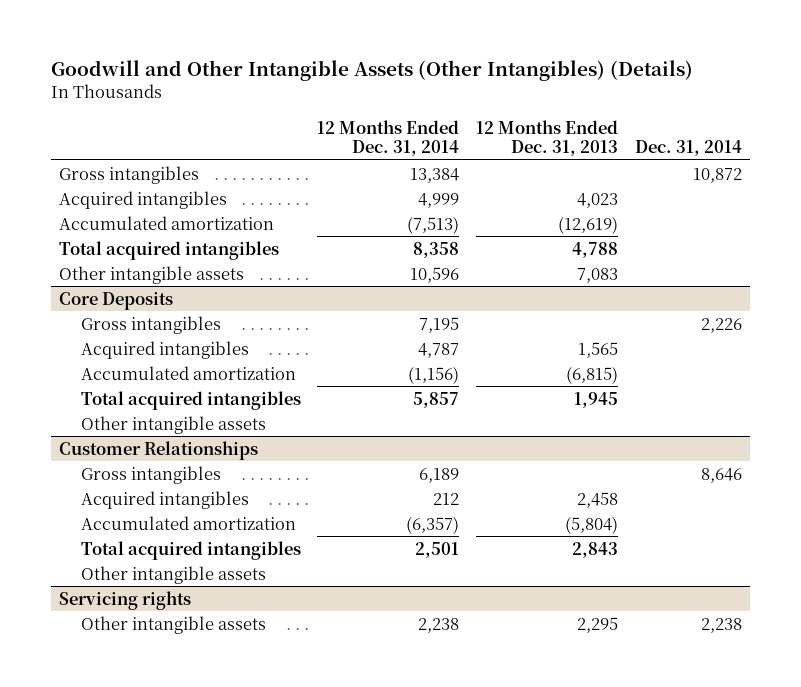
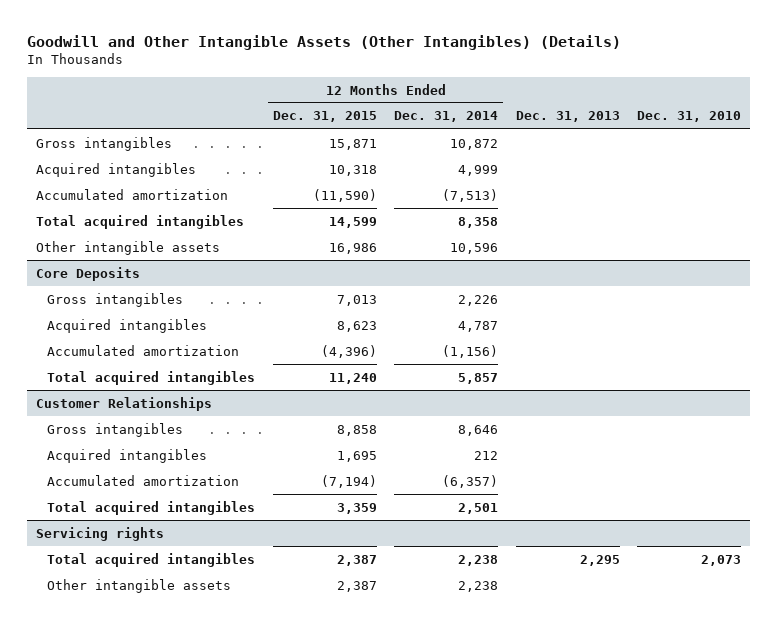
[476,119,619,157] 12 Months Ended Dec. 31, 2013 -> none
[634,140,742,157] Dec. 31, 2014 -> none
none -> [272,111,377,123] Dec. 31, 2015
none -> [515,111,620,123] Dec. 31, 2013
none -> [637,111,742,123] Dec. 31, 2010
[410,167,460,183] 13,384 -> [450,138,499,150] 10,872
[419,316,460,333] 7,195 -> [458,294,499,306] 2,226
[80,415,266,434] Other intangible assets -> none
[419,467,460,483] 6,189 -> [458,424,499,436] 8,646
[80,565,266,584] Other intangible assets -> none
none -> [47,552,256,567] Total acquired intangibles

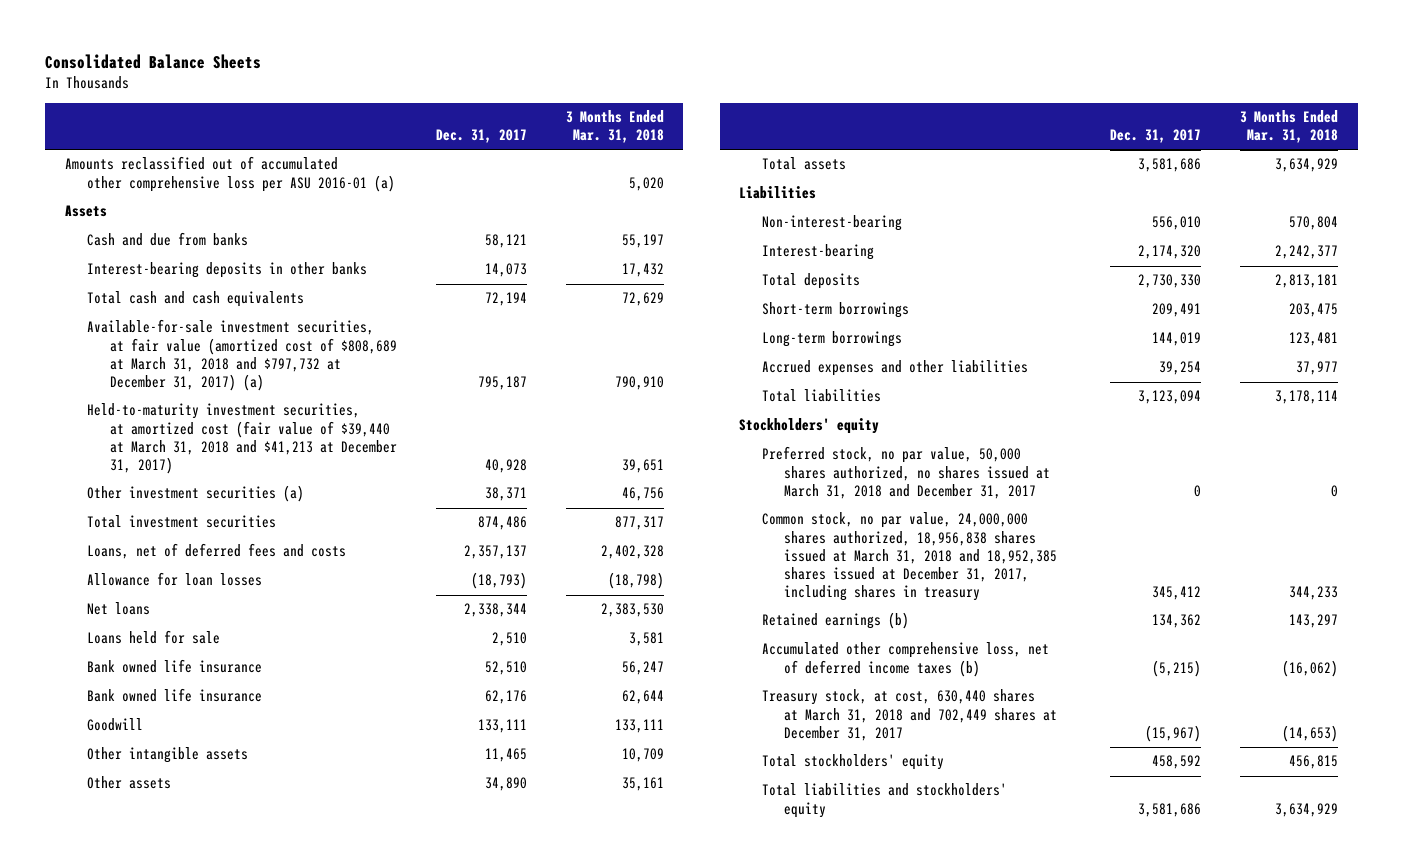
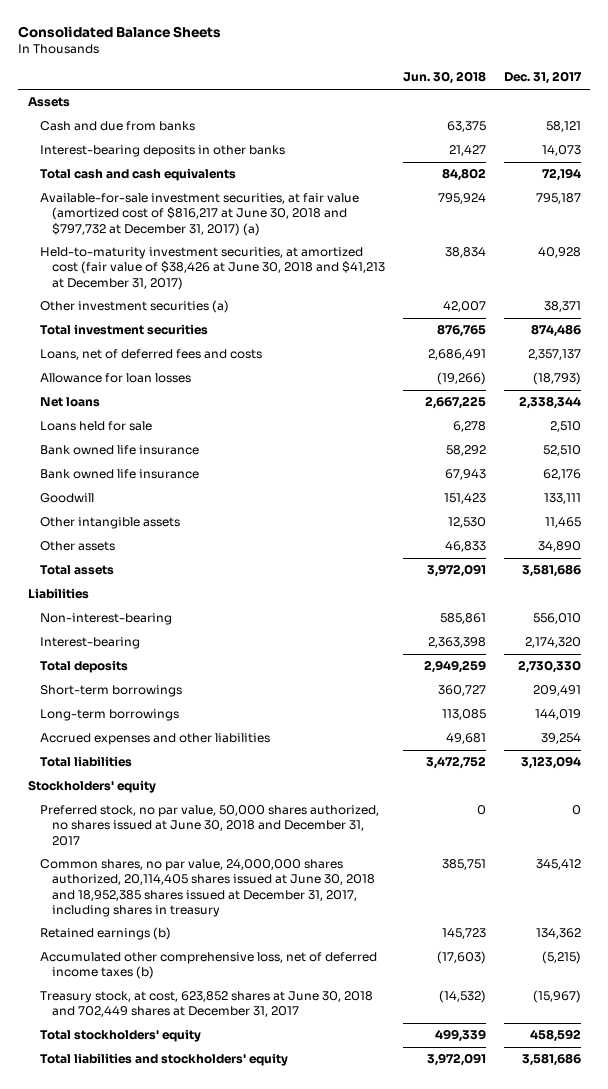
[565,110,664,144] 3 Months Ended Mar. 31, 2018 -> none
none -> [402,71,486,85] Jun. 30, 2018
[64,156,396,192] Amounts reclassified out of accumulated other comprehensive loss per ASU 2016-01 (a) -> none
[87,319,397,391] Available-for-sale investment securities, at fair value (amortized cost of $808,689 at March 31, 2018 and $797,732 at December 31, 2017) (a) -> [39,193,359,236] Available-for-sale investment securities, at fair value (amortized cost of $816,217 at June 30, 2018 and $797,732 at December 31, 2017) (a)
[87,403,397,474] Held-to-maturity investment securities, at amortized cost (fair value of $39,440 at March 31, 2018 and $41,213 at December 31, 2017) -> [39,247,385,290] Held-to-maturity investment securities, at amortized cost (fair value of $38,426 at June 30, 2018 and $41,213 at December 31, 2017)
[761,446,1051,499] Preferred stock, no par value, 50,000 shares authorized, no shares issued at March 31, 2018 and December 31, 2017 -> [39,805,379,846] Preferred stock, no par value, 50,000 shares authorized, no shares issued at June 30, 2018 and December 31, 2017
[761,512,1058,602] Common stock, no par value, 24,000,000 shares authorized, 18,956,838 shares issued at March 31, 2018 and 18,952,385 shares issued at December 31, 2017, including shares in treasury -> [39,859,375,917] Common shares, no par value, 24,000,000 shares authorized, 20,114,405 shares issued at June 30, 2018 and 18,952,385 shares issued at December 31, 2017, including shares in treasury
[761,689,1058,741] Treasury stock, at cost, 630,440 shares at March 31, 2018 and 702,449 shares at December 31, 2017 -> [39,991,373,1018] Treasury stock, at cost, 623,852 shares at June 30, 2018 and 702,449 shares at December 31, 2017

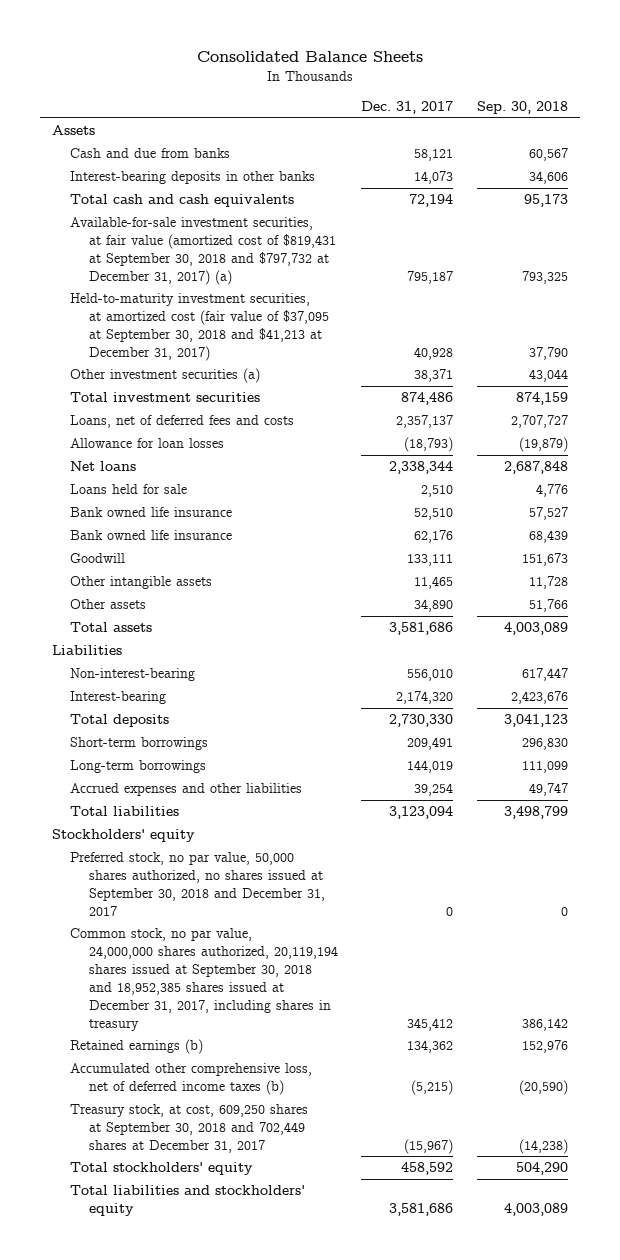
[402,71,486,85] Jun. 30, 2018 -> none
none -> [476,101,568,115] Sep. 30, 2018
[39,193,359,236] Available-for-sale investment securities, at fair value (amortized cost of $816,217 at June 30, 2018 and $797,732 at December 31, 2017) (a) -> [70,217,336,285] Available-for-sale investment securities, at fair value (amortized cost of $819,431 at September 30, 2018 and $797,732 at December 31, 2017) (a)
[39,247,385,290] Held-to-maturity investment securities, at amortized cost (fair value of $38,426 at June 30, 2018 and $41,213 at December 31, 2017) -> [70,293,329,361] Held-to-maturity investment securities, at amortized cost (fair value of $37,095 at September 30, 2018 and $41,213 at December 31, 2017)
[39,805,379,846] Preferred stock, no par value, 50,000 shares authorized, no shares issued at June 30, 2018 and December 31, 2017 -> [70,852,325,916] Preferred stock, no par value, 50,000 shares authorized, no shares issued at September 30, 2018 and December 31, 2017
[39,859,375,917] Common shares, no par value, 24,000,000 shares authorized, 20,114,405 shares issued at June 30, 2018 and 18,952,385 shares issued at December 31, 2017, including shares in treasury -> [70,928,338,1031] Common stock, no par value, 24,000,000 shares authorized, 20,119,194 shares issued at September 30, 2018 and 18,952,385 shares issued at December 31, 2017, including shares in treasury
[39,991,373,1018] Treasury stock, at cost, 623,852 shares at June 30, 2018 and 702,449 shares at December 31, 2017 -> [70,1104,309,1154] Treasury stock, at cost, 609,250 shares at September 30, 2018 and 702,449 shares at December 31, 2017

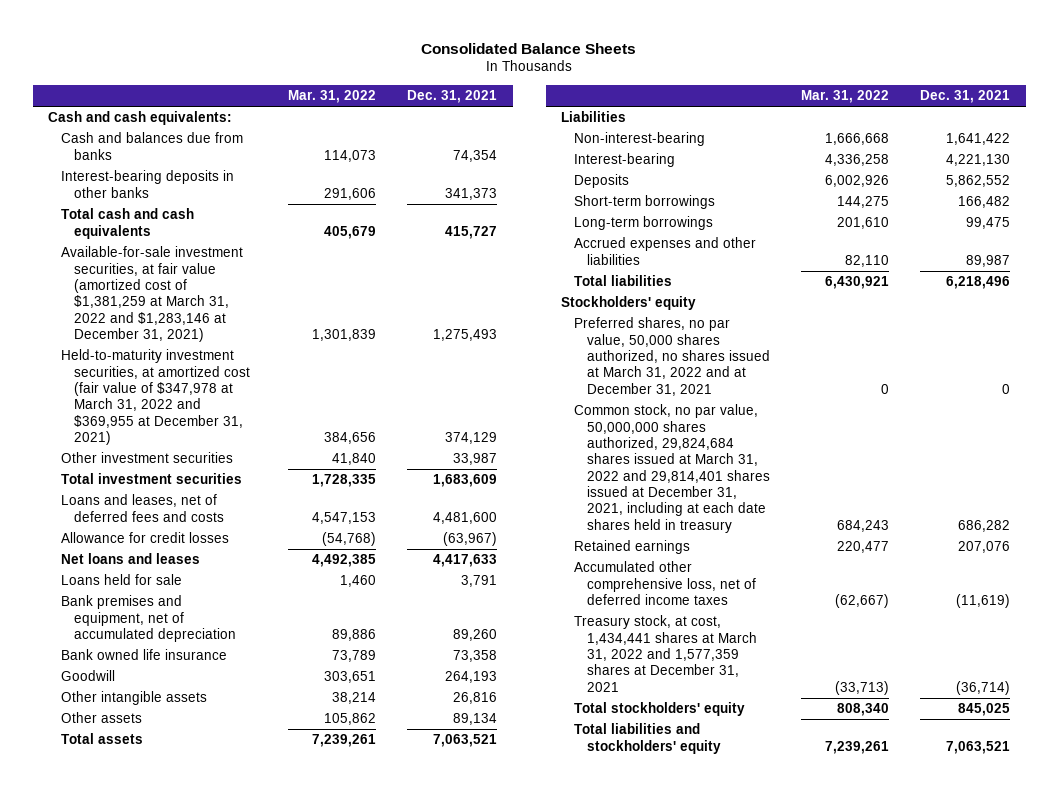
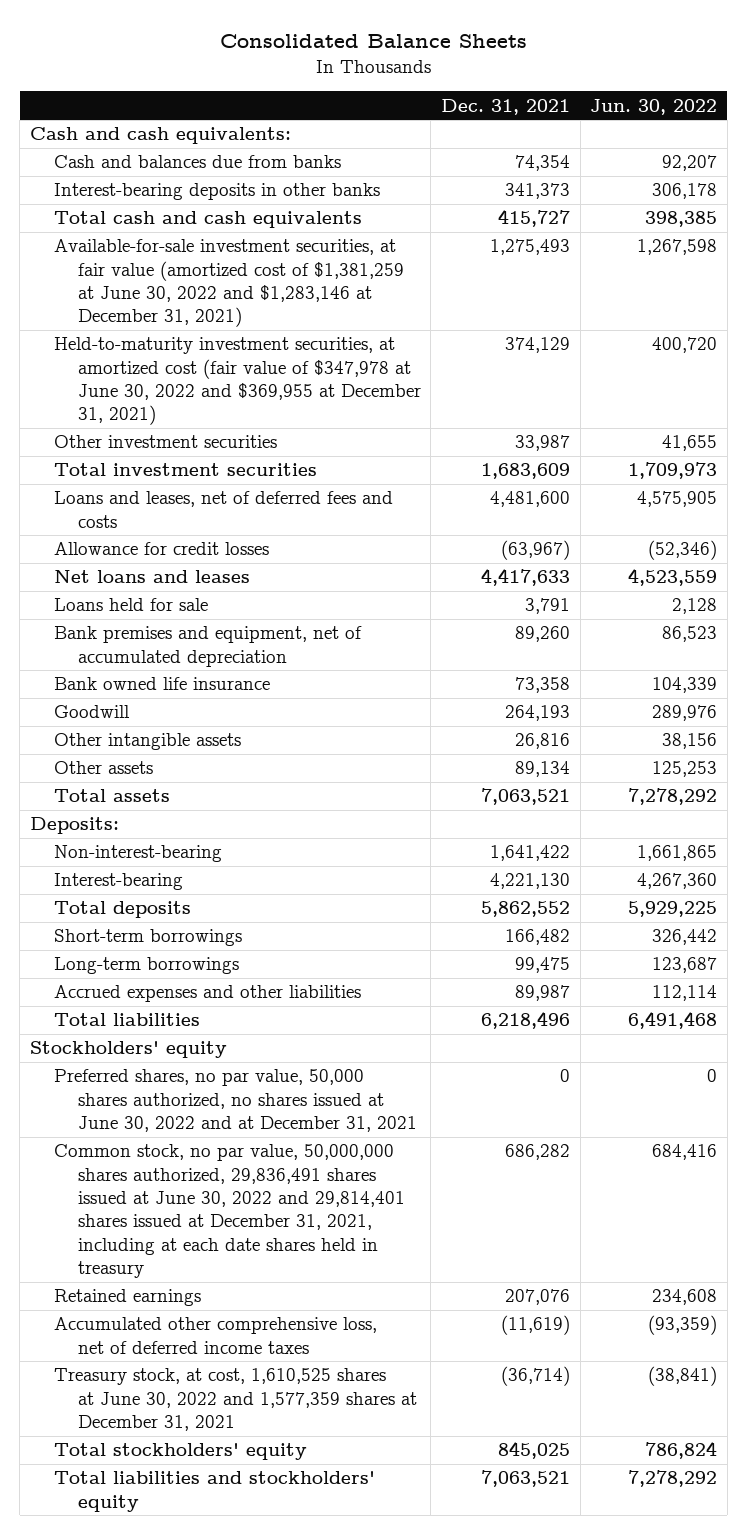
[288,90,377,104] Mar. 31, 2022 -> none
none -> [590,98,718,115] Jun. 30, 2022
[61,246,244,342] Available-for-sale investment securities, at fair value (amortized cost of $1,381,259 at March 31, 2022 and $1,283,146 at December 31, 2021) -> [53,239,404,328] Available-for-sale investment securities, at fair value (amortized cost of $1,381,259 at June 30, 2022 and $1,283,146 at December 31, 2021)
[61,349,251,445] Held-to-maturity investment securities, at amortized cost (fair value of $347,978 at March 31, 2022 and $369,955 at December 31, 2021) -> [53,337,421,426] Held-to-maturity investment securities, at amortized cost (fair value of $347,978 at June 30, 2022 and $369,955 at December 31, 2021)
[561,111,627,123] Liabilities -> none
none -> [29,817,119,835] Deposits:
[574,174,630,189] Deposits -> [53,901,191,919] Total deposits
[574,317,771,396] Preferred shares, no par value, 50,000 shares authorized, no shares issued at March 31, 2022 and at December 31, 2021 -> [53,1069,417,1132] Preferred shares, no par value, 50,000 shares authorized, no shares issued at June 30, 2022 and at December 31, 2021
[574,404,771,533] Common stock, no par value, 50,000,000 shares authorized, 29,824,684 shares issued at March 31, 2022 and 29,814,401 shares issued at December 31, 2021, including at each date shares held in treasury -> [53,1144,405,1279] Common stock, no par value, 50,000,000 shares authorized, 29,836,491 shares issued at June 30, 2022 and 29,814,401 shares issued at December 31, 2021, including at each date shares held in treasury
[574,615,758,692] Treasury stock, at cost, 1,434,441 shares at March 31, 2022 and 1,577,359 shares at December 31, 2021 -> [53,1368,417,1431] Treasury stock, at cost, 1,610,525 shares at June 30, 2022 and 1,577,359 shares at December 31, 2021

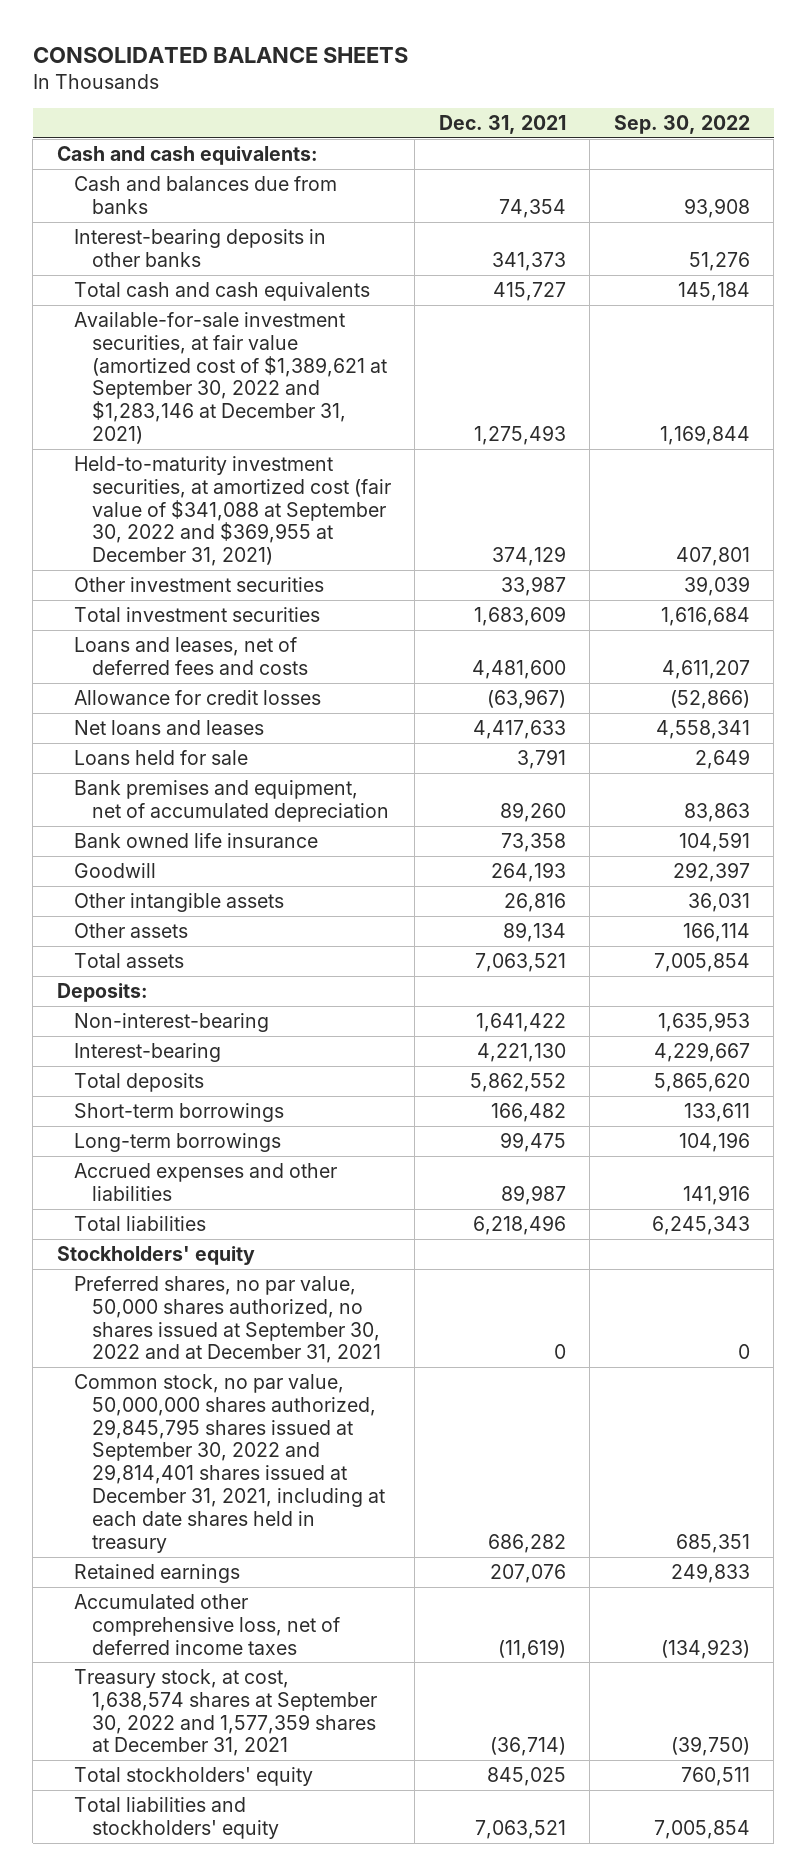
[219,34,527,49] Consolidated Balance Sheets -> [32,46,408,63] CONSOLIDATED BALANCE SHEETS
[590,98,718,115] Jun. 30, 2022 -> none
none -> [613,114,750,134] Sep. 30, 2022
[53,239,404,328] Available-for-sale investment securities, at fair value (amortized cost of $1,381,259 at June 30, 2022 and $1,283,146 at December 31, 2021) -> [74,311,387,445] Available-for-sale investment securities, at fair value (amortized cost of $1,389,621 at September 30, 2022 and $1,283,146 at December 31, 2021)
[53,337,421,426] Held-to-maturity investment securities, at amortized cost (fair value of $347,978 at June 30, 2022 and $369,955 at December 31, 2021) -> [74,455,391,567] Held-to-maturity investment securities, at amortized cost (fair value of $341,088 at September 30, 2022 and $369,955 at December 31, 2021)
[53,1069,417,1132] Preferred shares, no par value, 50,000 shares authorized, no shares issued at June 30, 2022 and at December 31, 2021 -> [74,1275,381,1364] Preferred shares, no par value, 50,000 shares authorized, no shares issued at September 30, 2022 and at December 31, 2021
[53,1144,405,1279] Common stock, no par value, 50,000,000 shares authorized, 29,836,491 shares issued at June 30, 2022 and 29,814,401 shares issued at December 31, 2021, including at each date shares held in treasury -> [74,1373,385,1553] Common stock, no par value, 50,000,000 shares authorized, 29,845,795 shares issued at September 30, 2022 and 29,814,401 shares issued at December 31, 2021, including at each date shares held in treasury
[53,1368,417,1431] Treasury stock, at cost, 1,610,525 shares at June 30, 2022 and 1,577,359 shares at December 31, 2021 -> [74,1668,377,1757] Treasury stock, at cost, 1,638,574 shares at September 30, 2022 and 1,577,359 shares at December 31, 2021

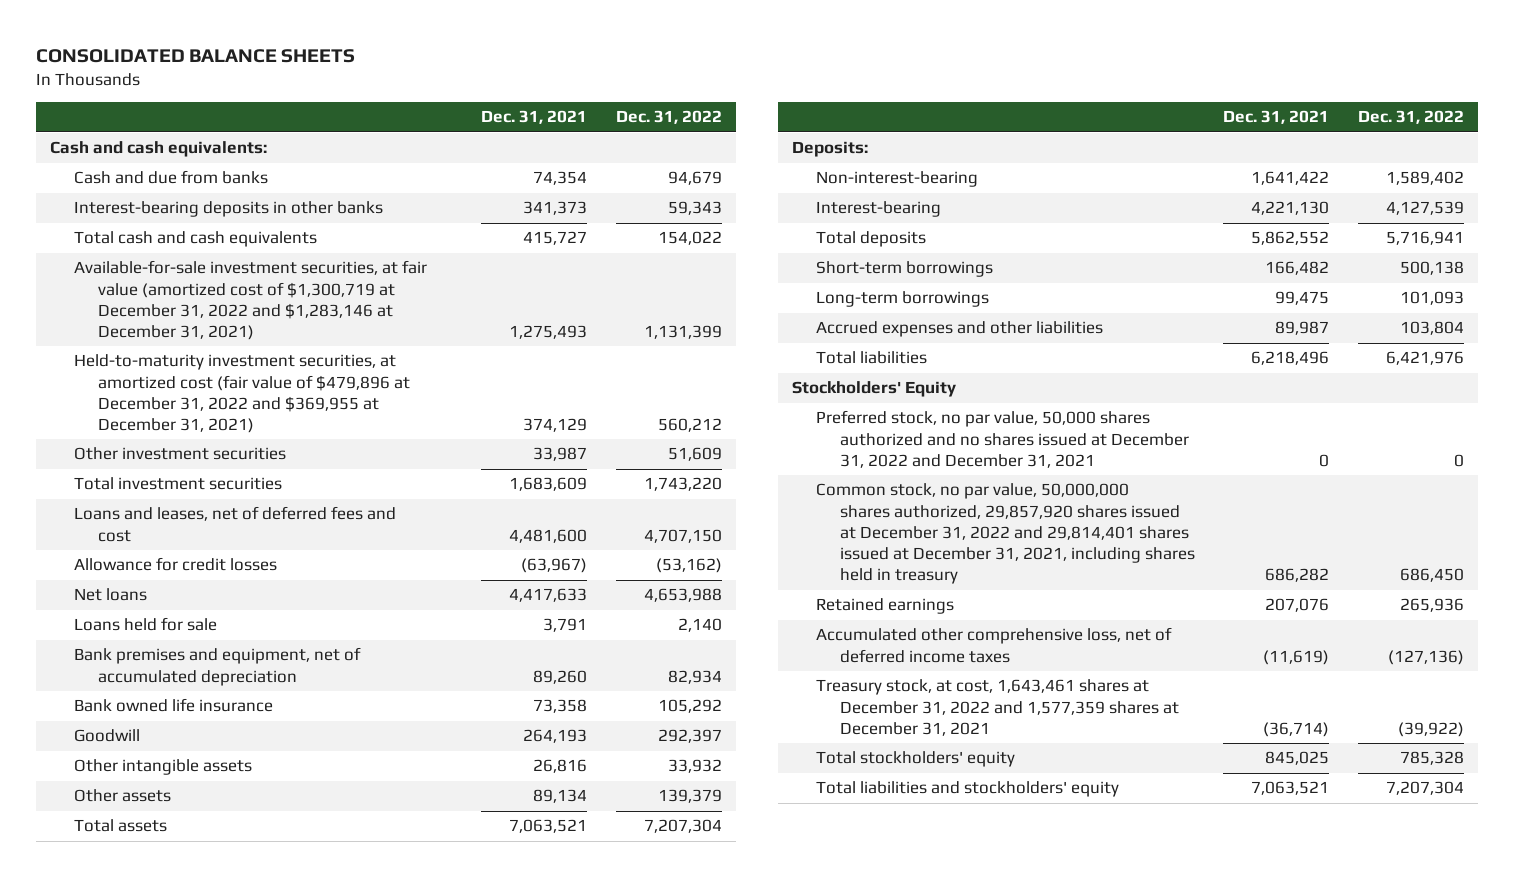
[613,114,750,134] Sep. 30, 2022 -> none
none -> [615,110,722,125] Dec. 31, 2022
[74,175,338,214] Cash and balances due from banks -> [74,170,269,185] Cash and due from banks
[74,311,387,445] Available-for-sale investment securities, at fair value (amortized cost of $1,389,621 at September 30, 2022 and $1,283,146 at December 31, 2021) -> [74,260,428,340] Available-for-sale investment securities, at fair value (amortized cost of $1,300,719 at December 31, 2022 and $1,283,146 at December 31, 2021)
[74,455,391,567] Held-to-maturity investment securities, at amortized cost (fair value of $341,088 at September 30, 2022 and $369,955 at December 31, 2021) -> [74,354,411,433] Held-to-maturity investment securities, at amortized cost (fair value of $479,896 at December 31, 2022 and $369,955 at December 31, 2021)
[74,636,308,675] Loans and leases, net of deferred fees and costs -> [74,506,397,542] Loans and leases, net of deferred fees and cost
[74,719,265,735] Net loans and leases -> [74,588,148,602] Net loans
[56,1245,255,1265] Stockholders' equity -> [792,381,957,398] Stockholders' Equity
[74,1275,381,1364] Preferred shares, no par value, 50,000 shares authorized, no shares issued at September 30, 2022 and at December 31, 2021 -> [816,410,1189,468] Preferred stock, no par value, 50,000 shares authorized and no shares issued at December 31, 2022 and December 31, 2021
[74,1373,385,1553] Common stock, no par value, 50,000,000 shares authorized, 29,845,795 shares issued at September 30, 2022 and 29,814,401 shares issued at December 31, 2021, including at each date shares held in treasury -> [816,483,1195,584] Common stock, no par value, 50,000,000 shares authorized, 29,857,920 shares issued at December 31, 2022 and 29,814,401 shares issued at December 31, 2021, including shares held in treasury
[74,1668,377,1757] Treasury stock, at cost, 1,638,574 shares at September 30, 2022 and 1,577,359 shares at December 31, 2021 -> [816,679,1179,736] Treasury stock, at cost, 1,643,461 shares at December 31, 2022 and 1,577,359 shares at December 31, 2021

